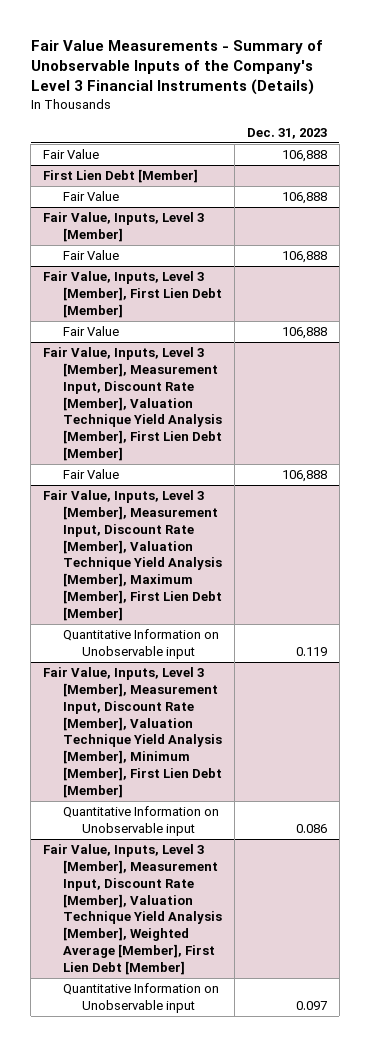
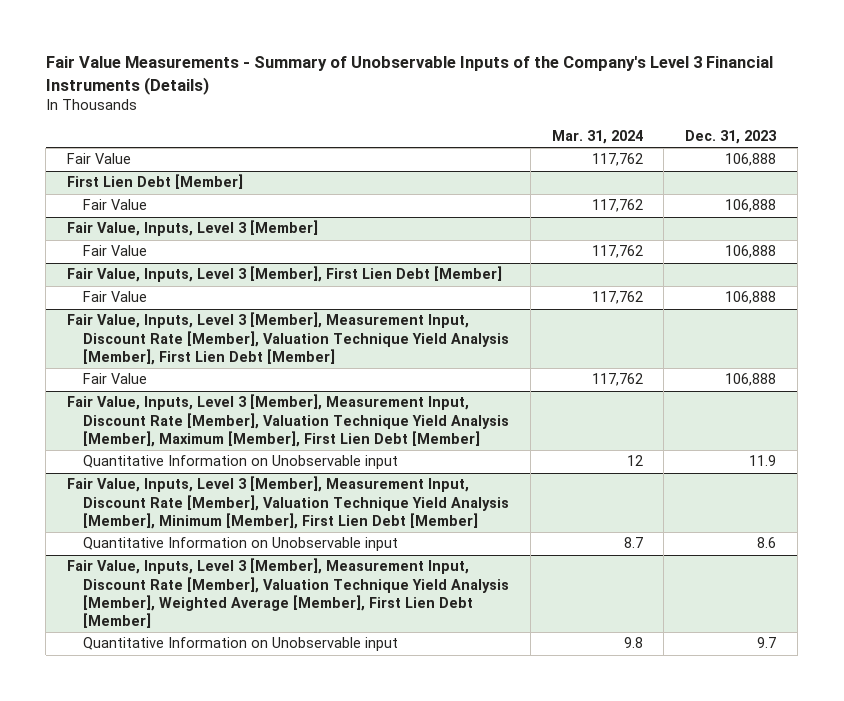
none -> [551,130,643,145] Mar. 31, 2024
[295,646,327,656] 0.119 -> [749,455,777,467] 11.9
[295,823,327,833] 0.086 -> [757,537,777,549] 8.6
[295,1000,327,1010] 0.097 -> [757,637,777,649] 9.7

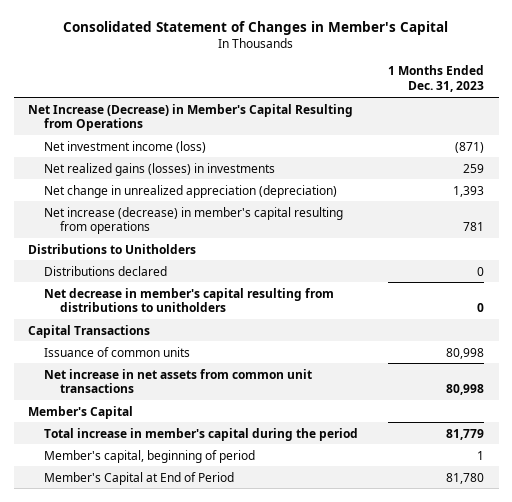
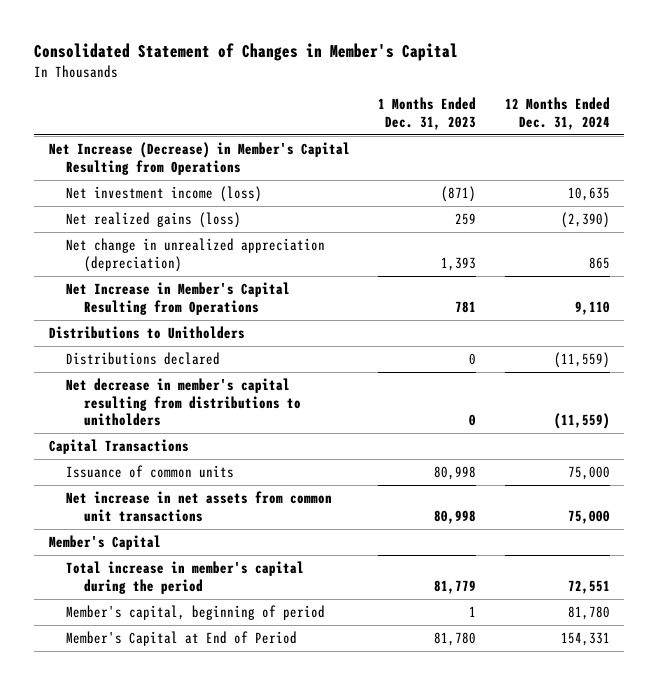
none -> [504,97,610,130] 12 Months Ended Dec. 31, 2024
[44,162,276,176] Net realized gains (losses) in investments -> [66,212,242,229] Net realized gains (loss)
[44,206,344,235] Net increase (decrease) in member's capital resulting from operations -> [66,282,291,315] Net Increase in Member's Capital Resulting from Operations

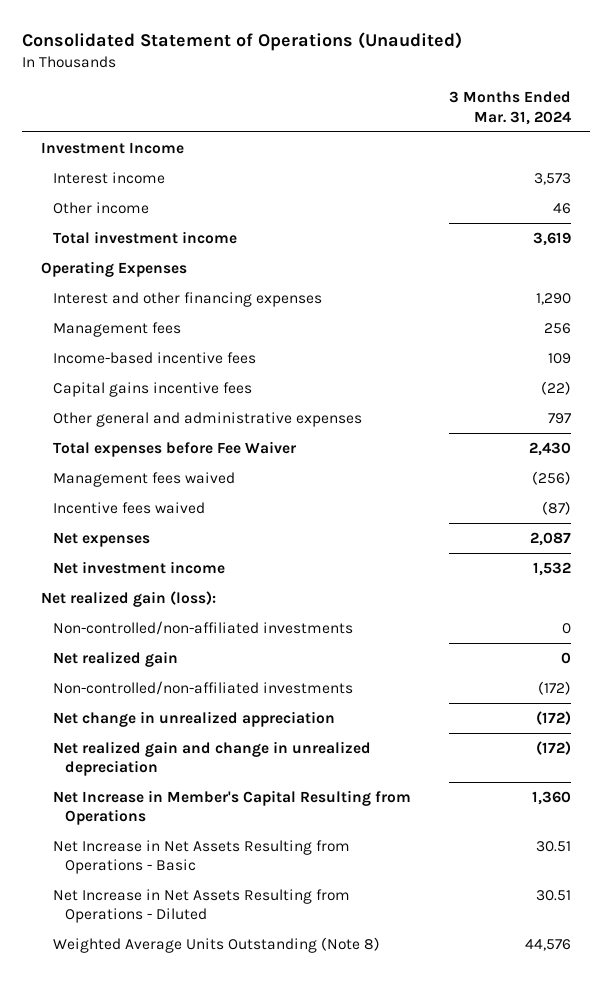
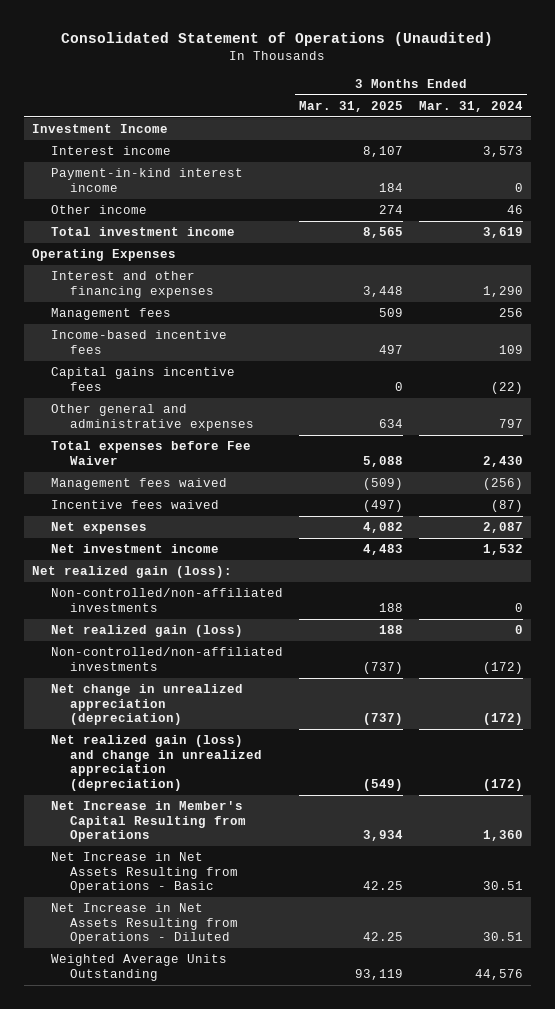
none -> [298,100,403,112] Mar. 31, 2025
none -> [50,168,243,192] Payment-in-kind interest income
[52,650,178,667] Net realized gain -> [50,625,243,638] Net realized gain (loss)
[52,710,335,727] Net change in unrealized appreciation -> [50,684,243,726] Net change in unrealized appreciation (depreciation)
[52,740,371,777] Net realized gain and change in unrealized depreciation -> [50,735,262,791] Net realized gain (loss) and change in unrealized appreciation (depreciation)
[52,936,380,953] Weighted Average Units Outstanding (Note 8) -> [50,954,227,981] Weighted Average Units Outstanding

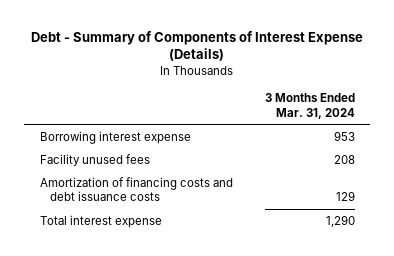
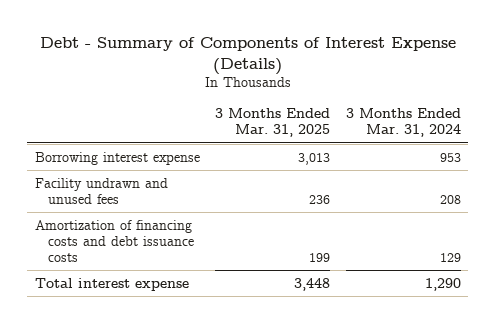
none -> [215,108,331,138] 3 Months Ended Mar. 31, 2025
[39,153,150,166] Facility unused fees -> [34,177,168,204] Facility undrawn and unused fees

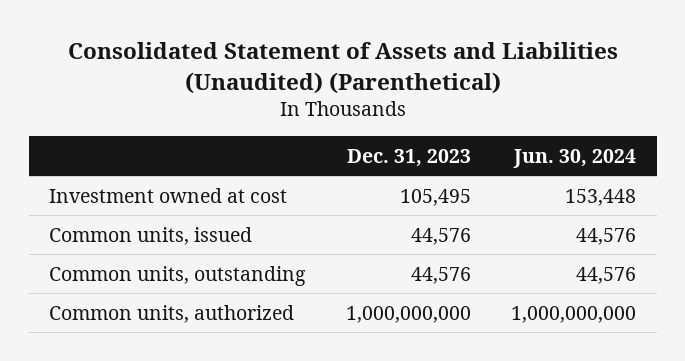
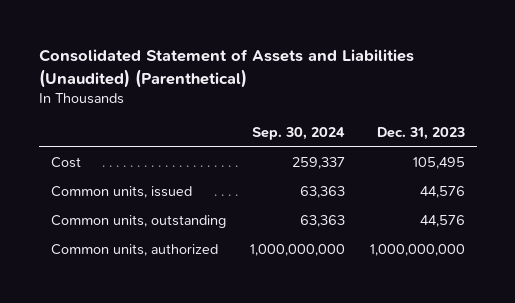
[513,148,637,168] Jun. 30, 2024 -> none
none -> [252,127,346,141] Sep. 30, 2024
[49,187,288,203] Investment owned at cost -> [50,157,81,169] Cost

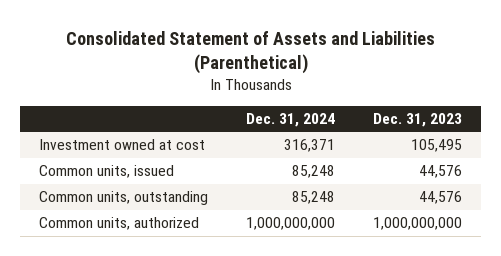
[38,49,414,88] Consolidated Statement of Assets and Liabilities (Unaudited) (Parenthetical) -> [65,30,435,74] Consolidated Statement of Assets and Liabilities (Parenthetical)
[252,127,346,141] Sep. 30, 2024 -> none
none -> [246,113,336,128] Dec. 31, 2024
[50,157,81,169] Cost -> [39,139,206,151] Investment owned at cost

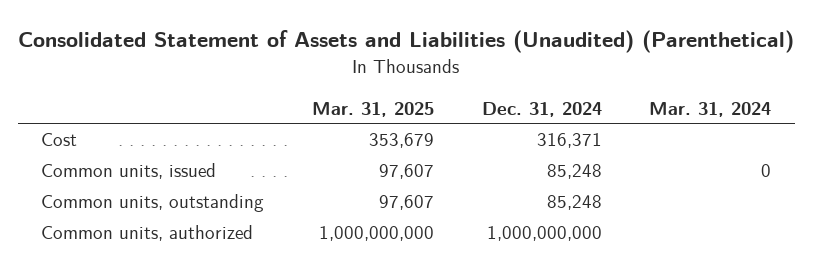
[65,30,435,74] Consolidated Statement of Assets and Liabilities (Parenthetical) -> [18,30,795,54] Consolidated Statement of Assets and Liabilities (Unaudited) (Parenthetical)
[373,113,463,128] Dec. 31, 2023 -> none
none -> [312,101,435,117] Mar. 31, 2025
none -> [649,101,772,117] Mar. 31, 2024
[39,139,206,151] Investment owned at cost -> [41,133,78,147] Cost

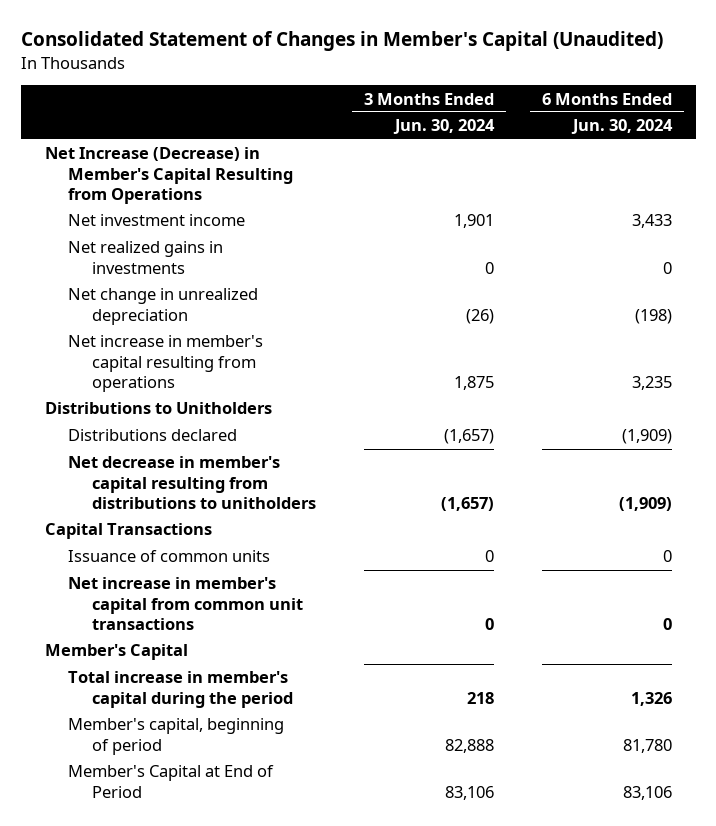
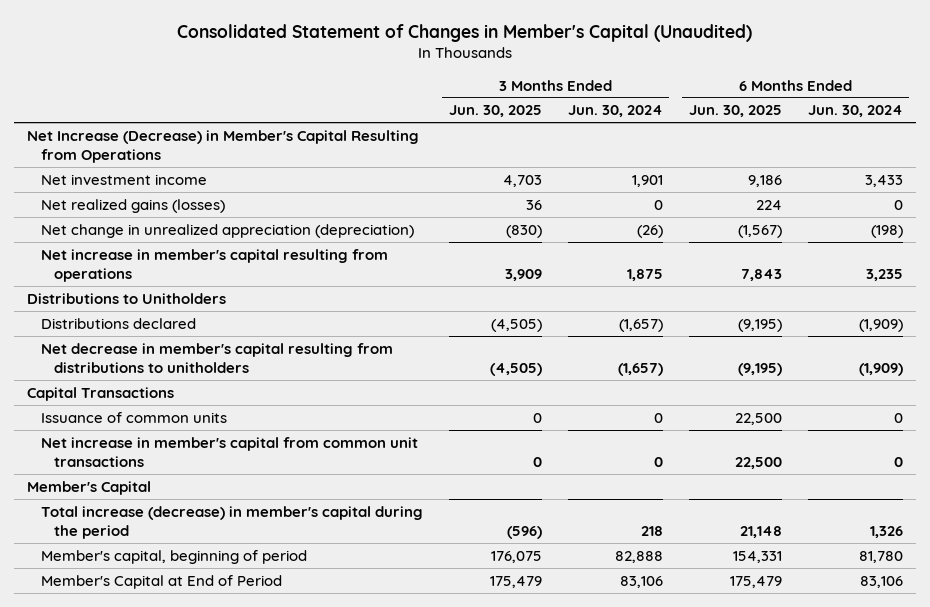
none -> [448,105,542,118] Jun. 30, 2025
none -> [688,105,782,118] Jun. 30, 2025
[68,241,224,274] Net realized gains in investments -> [40,198,225,213] Net realized gains (losses)
[68,288,259,325] Net change in unrealized depreciation -> [40,223,414,238] Net change in unrealized appreciation (depreciation)
[68,671,293,708] Total increase in member's capital during the period -> [40,505,423,539] Total increase (decrease) in member's capital during the period

